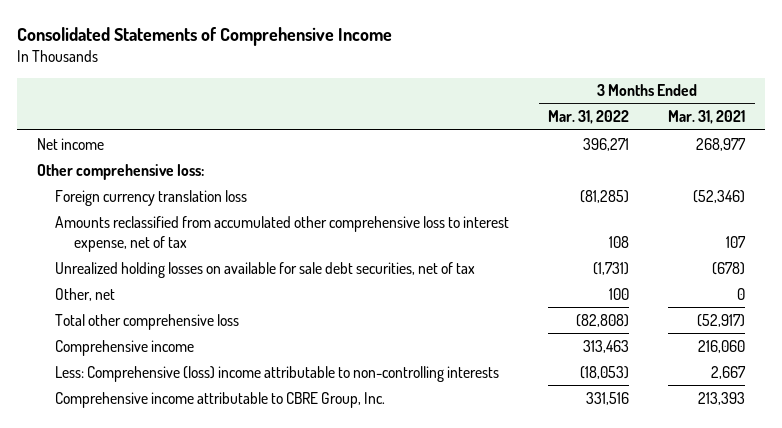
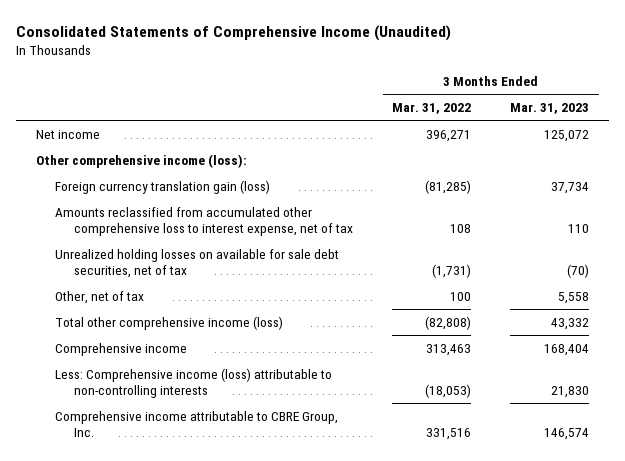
[17,27,393,47] Consolidated Statements of Comprehensive Income -> [16,25,452,42] Consolidated Statements of Comprehensive Income (Unaudited)
[668,110,746,125] Mar. 31, 2021 -> none
none -> [510,103,590,115] Mar. 31, 2023
[36,163,204,180] Other comprehensive loss: -> [35,153,247,168] Other comprehensive income (loss):
[55,189,248,206] Foreign currency translation loss -> [55,179,271,194] Foreign currency translation gain (loss)
[55,287,116,301] Other, net -> [55,290,145,304] Other, net of tax
[55,313,240,330] Total other comprehensive loss -> [55,315,284,330] Total other comprehensive income (loss)
[55,365,500,382] Less: Comprehensive (loss) income attributable to non-controlling interests -> [55,367,333,399] Less: Comprehensive income (loss) attributable to non-controlling interests

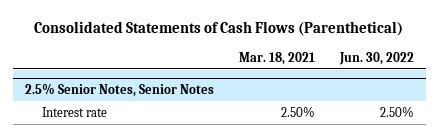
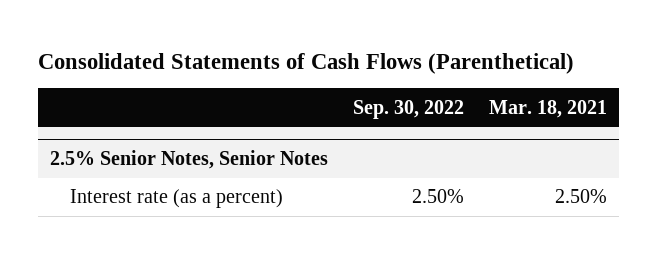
[338,51,414,65] Jun. 30, 2022 -> none
none -> [352,99,464,119] Sep. 30, 2022
[41,106,107,117] Interest rate -> [70,189,284,209] Interest rate (as a percent)

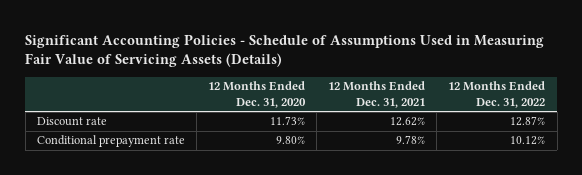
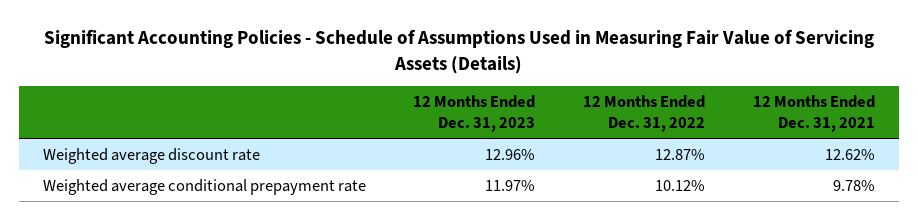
[207,81,306,108] 12 Months Ended Dec. 31, 2020 -> none
none -> [413,95,536,132] 12 Months Ended Dec. 31, 2023
[36,117,107,127] Discount rate -> [42,148,260,165] Weighted average discount rate
[36,135,185,148] Conditional prepayment rate -> [42,179,366,196] Weighted average conditional prepayment rate

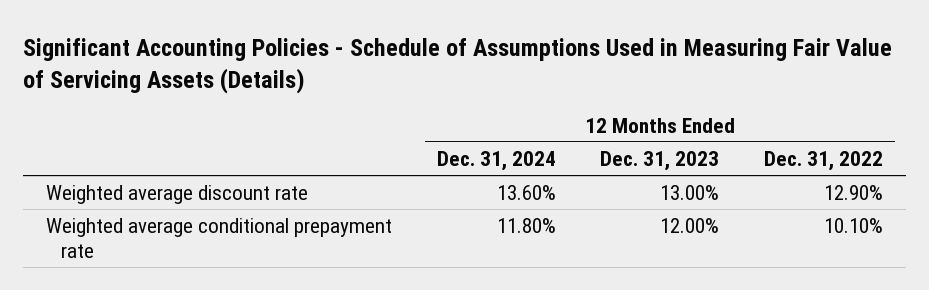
[752,95,875,132] 12 Months Ended Dec. 31, 2021 -> none
none -> [436,150,556,171] Dec. 31, 2024
[485,149,536,161] 12.96% -> [660,185,720,201] 13.00%
[655,149,706,161] 12.87% -> [824,185,884,201] 12.90%
[485,180,536,192] 11.97% -> [660,218,720,234] 12.00%
[655,180,706,192] 10.12% -> [824,218,884,234] 10.10%

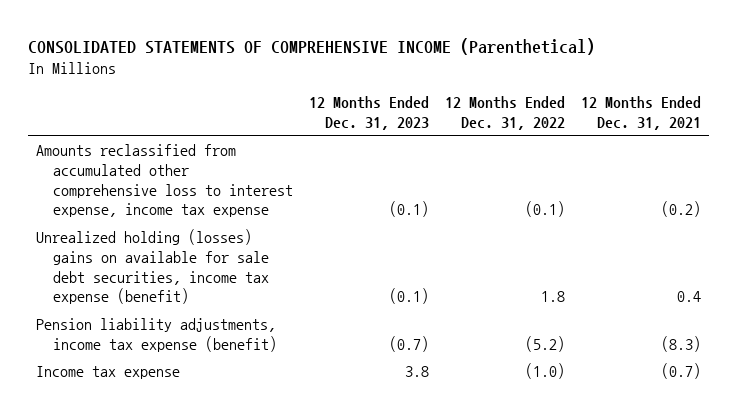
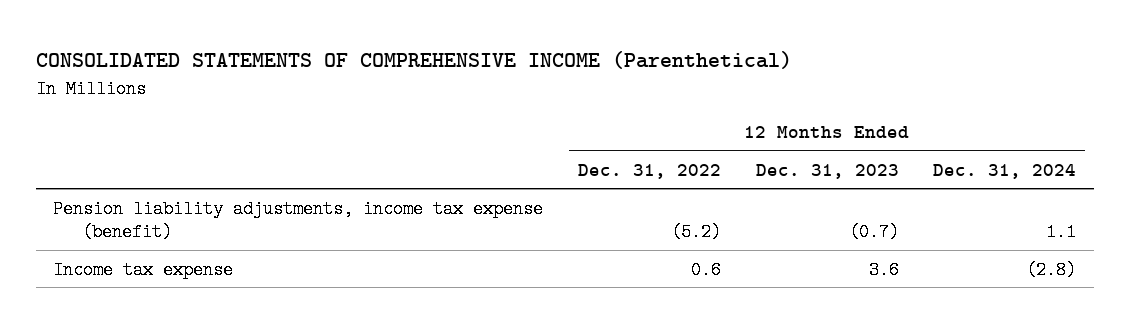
[581,95,702,130] 12 Months Ended Dec. 31, 2021 -> none
none -> [933,163,1077,179] Dec. 31, 2024
[35,143,293,218] Amounts reclassified from accumulated other comprehensive loss to interest expense, income tax expense -> none
[35,228,269,305] Unrealized holding (losses) gains on available for sale debt securities, income tax expense (benefit) -> none
[404,365,429,377] 3.8 -> [868,260,899,279] 3.6
[524,362,565,379] (1.0) -> [691,260,722,279] 0.6

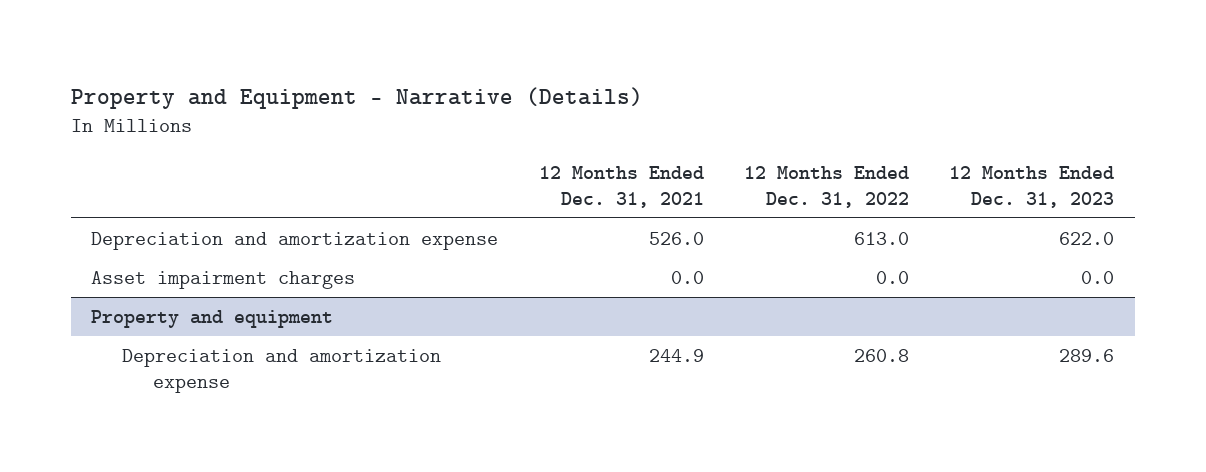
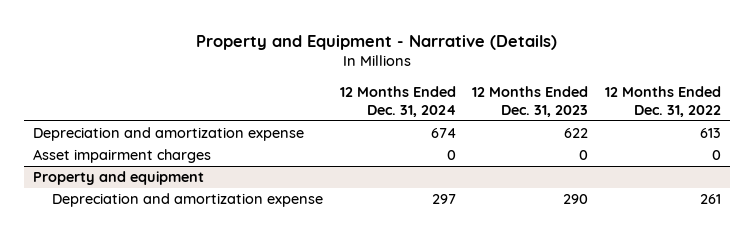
[538,165,704,208] 12 Months Ended Dec. 31, 2021 -> none
none -> [339,85,456,117] 12 Months Ended Dec. 31, 2024
[854,231,910,245] 613.0 -> [700,128,722,139] 613
[1059,231,1115,245] 622.0 -> [564,128,589,139] 622
[876,270,910,284] 0.0 -> [712,150,722,161] 0
[1081,270,1115,284] 0.0 -> [579,150,589,161] 0
[854,348,910,362] 260.8 -> [700,194,722,205] 261
[1059,348,1115,362] 289.6 -> [563,194,589,205] 290

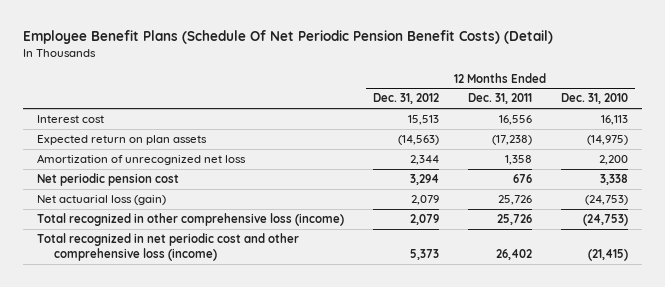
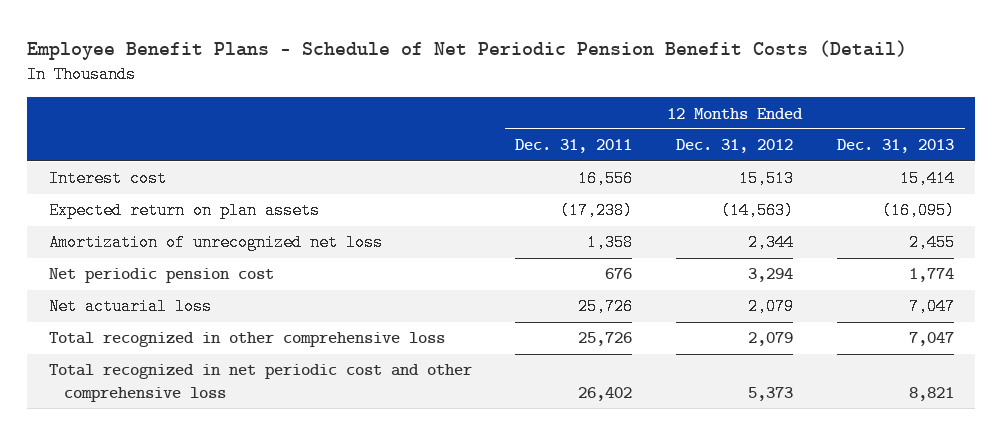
[22,30,553,45] Employee Benefit Plans (Schedule Of Net Periodic Pension Benefit Costs) (Detail) -> [27,39,908,60] Employee Benefit Plans - Schedule of Net Periodic Pension Benefit Costs (Detail)
[560,93,628,105] Dec. 31, 2010 -> none
none -> [836,139,954,154] Dec. 31, 2013
[37,195,167,206] Net actuarial loss (gain) -> [48,298,212,316] Net actuarial loss
[37,213,345,227] Total recognized in other comprehensive loss (income) -> [48,332,445,348] Total recognized in other comprehensive loss
[37,233,300,261] Total recognized in net periodic cost and other comprehensive loss (income) -> [48,364,472,403] Total recognized in net periodic cost and other comprehensive loss

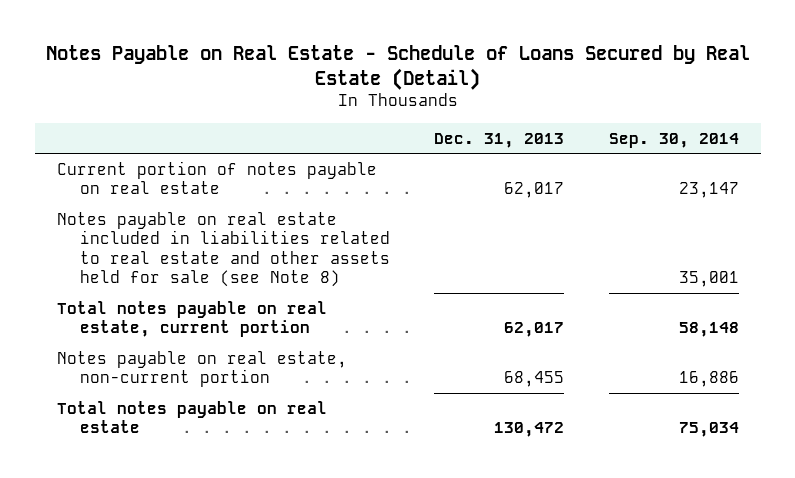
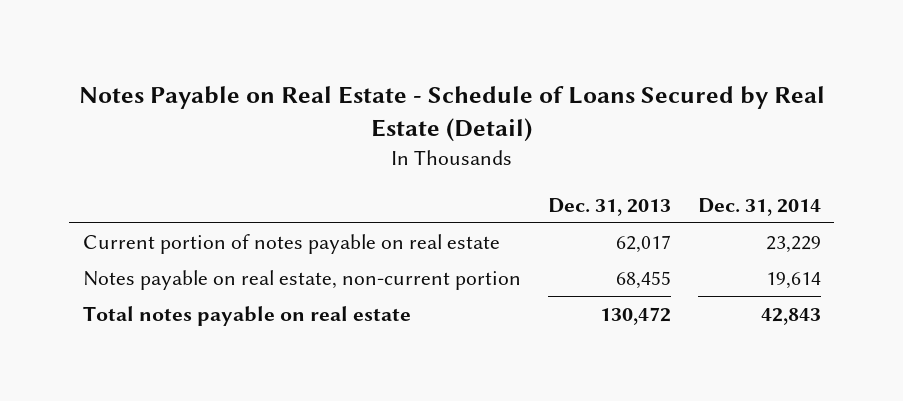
[608,132,739,148] Sep. 30, 2014 -> none
none -> [697,197,821,216] Dec. 31, 2014
[56,212,391,288] Notes payable on real estate included in liabilities related to real estate and other assets held for sale (see Note 8) -> none
[56,301,327,338] Total notes payable on real estate, current portion -> none

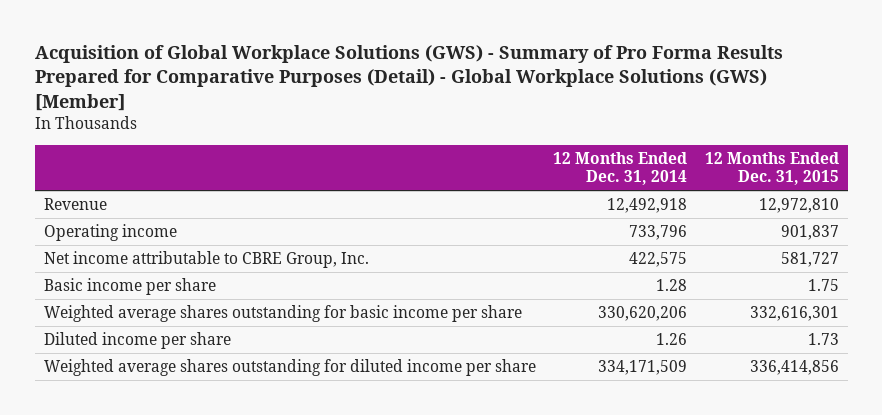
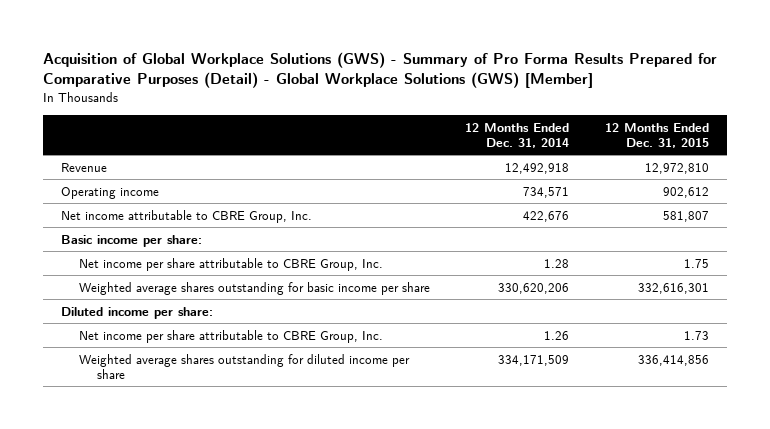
[629,225,688,241] 733,796 -> [523,186,570,198] 734,571
[780,225,839,241] 901,837 -> [663,186,710,198] 902,612
[629,252,688,268] 422,575 -> [523,210,570,222] 422,676
[780,252,839,268] 581,727 -> [663,210,710,222] 581,807
none -> [60,234,202,247] Basic income per share:
[43,278,216,296] Basic income per share -> [78,257,383,271] Net income per share attributable to CBRE Group, Inc.
none -> [60,306,213,319] Diluted income per share:
[43,332,231,350] Diluted income per share -> [78,329,383,343] Net income per share attributable to CBRE Group, Inc.

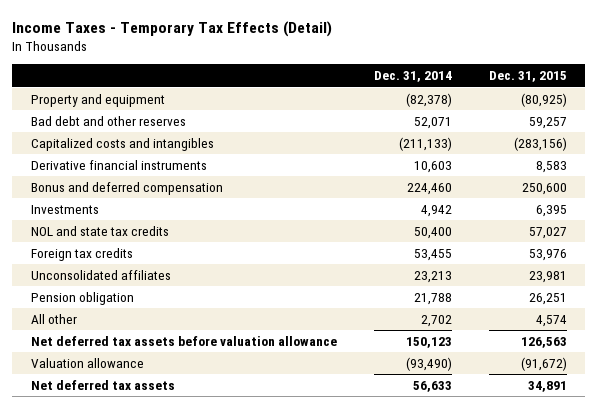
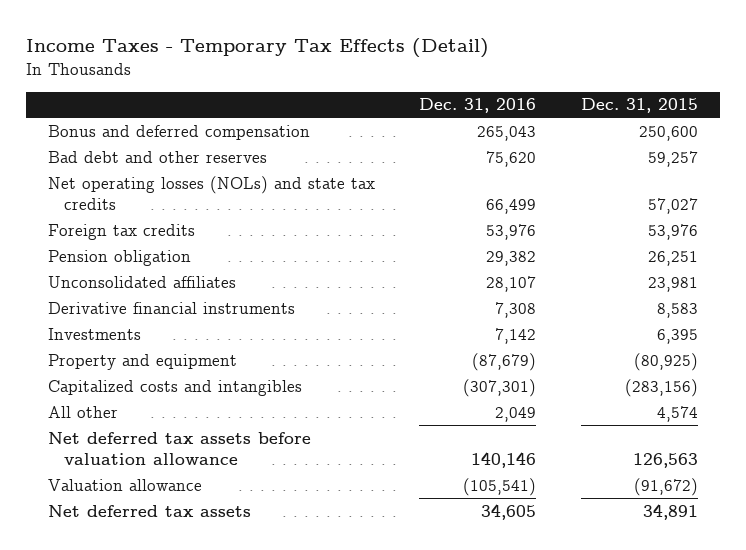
[373,71,452,83] Dec. 31, 2014 -> none
none -> [419,98,537,114] Dec. 31, 2016
[30,115,186,126] Bad debt and other reserves -> [48,150,268,163] Bad debt and other reserves
[30,225,169,236] NOL and state tax credits -> [48,175,376,211] Net operating losses (NOLs) and state tax credits
[30,269,171,280] Unconsolidated affiliates -> [48,275,237,288] Unconsolidated affiliates
[30,159,207,170] Derivative financial instruments -> [48,301,296,314] Derivative financial instruments
[30,204,99,214] Investments -> [48,327,142,340] Investments
[30,93,165,107] Property and equipment -> [48,353,238,370] Property and equipment
[30,137,214,151] Capitalized costs and intangibles -> [48,379,303,396] Capitalized costs and intangibles

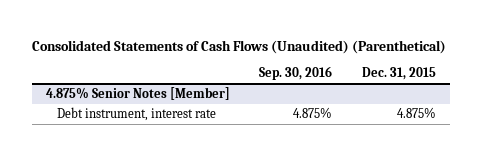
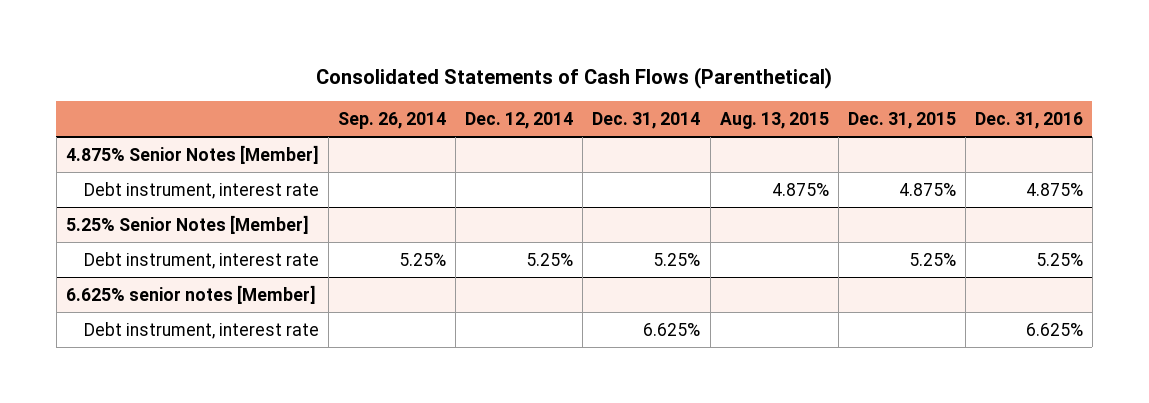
[31,39,446,54] Consolidated Statements of Cash Flows (Unaudited) (Parenthetical) -> [316,66,833,89] Consolidated Statements of Cash Flows (Parenthetical)
[259,66,333,81] Sep. 30, 2016 -> none
none -> [338,111,447,129] Sep. 26, 2014
none -> [465,111,574,129] Dec. 12, 2014
none -> [592,111,701,129] Dec. 31, 2014
none -> [719,111,829,129] Aug. 13, 2015
none -> [974,111,1083,129] Dec. 31, 2016
none -> [65,214,309,234] 5.25% Senior Notes [Member]
none -> [83,251,319,269] Debt instrument, interest rate
none -> [65,284,316,304] 6.625% senior notes [Member]
none -> [83,321,319,339] Debt instrument, interest rate

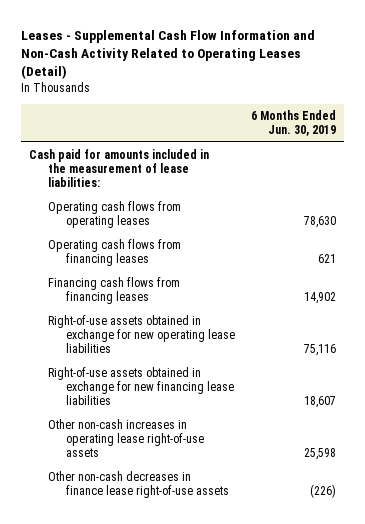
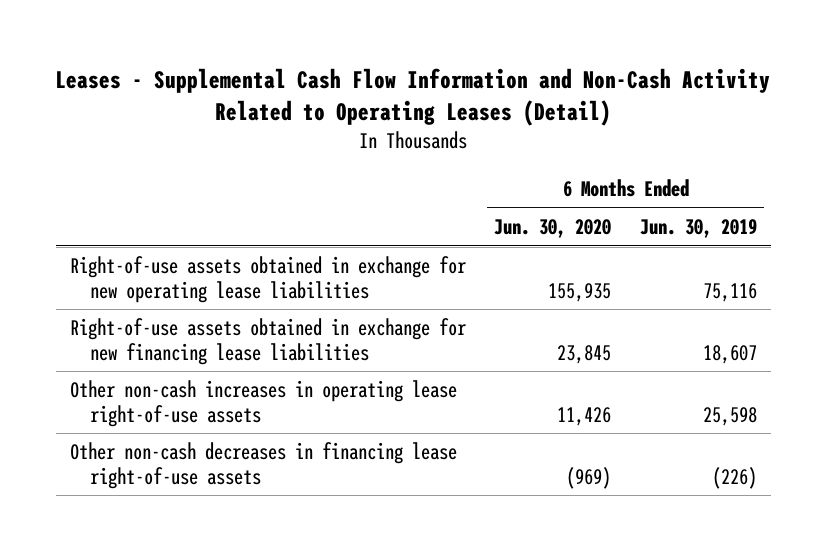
none -> [494,218,612,238] Jun. 30, 2020
[29,148,210,188] Cash paid for amounts included in the measurement of lease liabilities: -> none
[47,200,181,229] Operating cash flows from operating leases -> none
[47,238,181,267] Operating cash flows from financing leases -> none
[47,276,180,305] Financing cash flows from financing leases -> none
[47,470,229,499] Other non-cash decreases in finance lease right-of-use assets -> [69,442,457,489] Other non-cash decreases in financing lease right-of-use assets

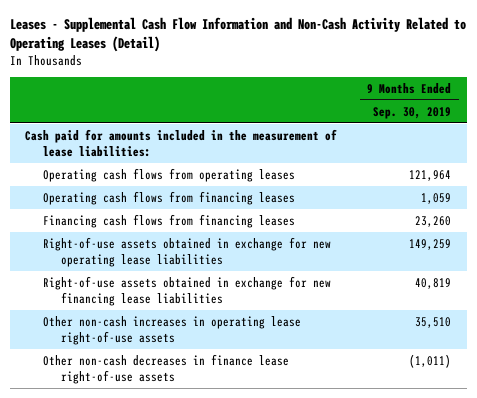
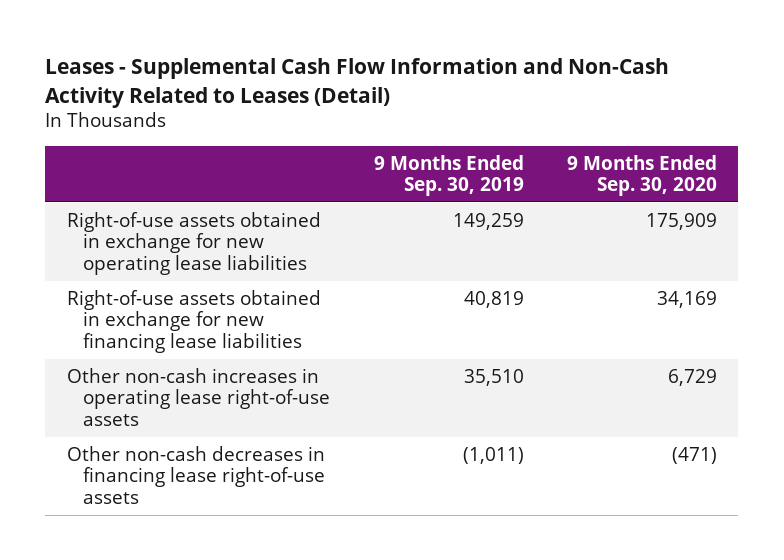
[10,17,467,53] Leases - Supplemental Cash Flow Information and Non-Cash Activity Related to Operating Leases (Detail) -> [45,57,670,108] Leases - Supplemental Cash Flow Information and Non-Cash Activity Related to Leases (Detail)
none -> [566,154,717,197] 9 Months Ended Sep. 30, 2020
[25,128,338,157] Cash paid for amounts included in the measurement of lease liabilities: -> none
[43,167,296,182] Operating cash flows from operating leases -> none
[43,190,296,205] Operating cash flows from financing leases -> none
[43,213,296,228] Financing cash flows from financing leases -> none
[43,353,290,384] Other non-cash decreases in finance lease right-of-use assets -> [67,445,326,504] Other non-cash decreases in financing lease right-of-use assets

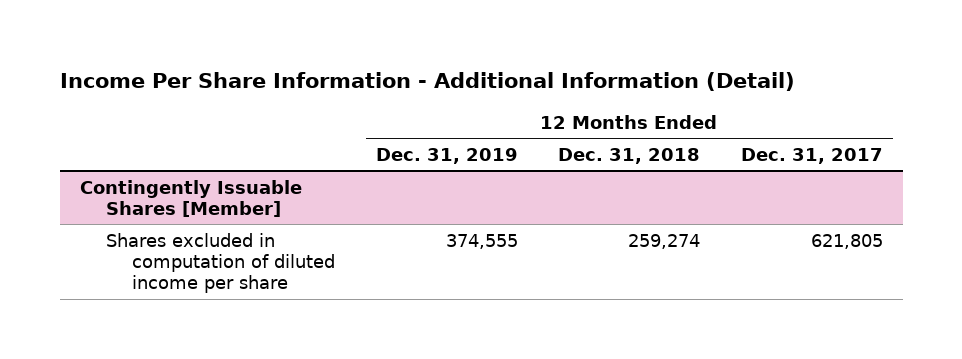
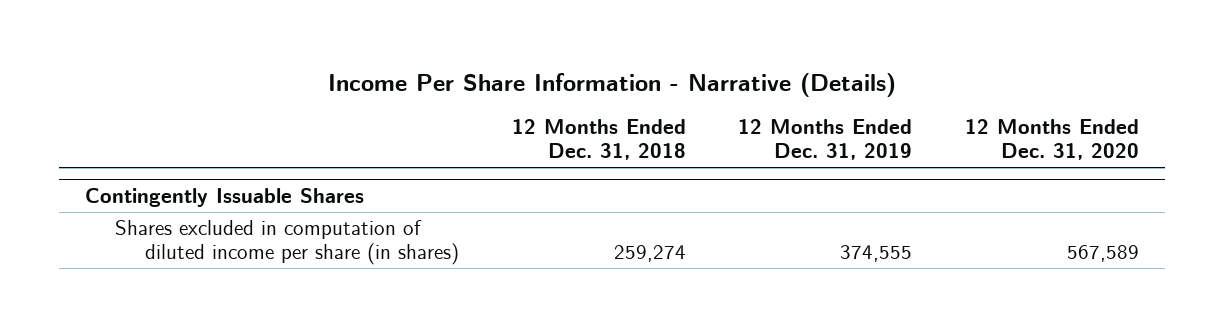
[59,71,795,91] Income Per Share Information - Additional Information (Detail) -> [327,72,896,97] Income Per Share Information - Narrative (Details)
[740,147,883,164] Dec. 31, 2017 -> none
none -> [964,119,1139,161] 12 Months Ended Dec. 31, 2020
[79,179,302,218] Contingently Issuable Shares [Member] -> [85,188,365,208] Contingently Issuable Shares
[106,232,336,294] Shares excluded in computation of diluted income per share -> [115,220,460,265] Shares excluded in computation of diluted income per share (in shares)

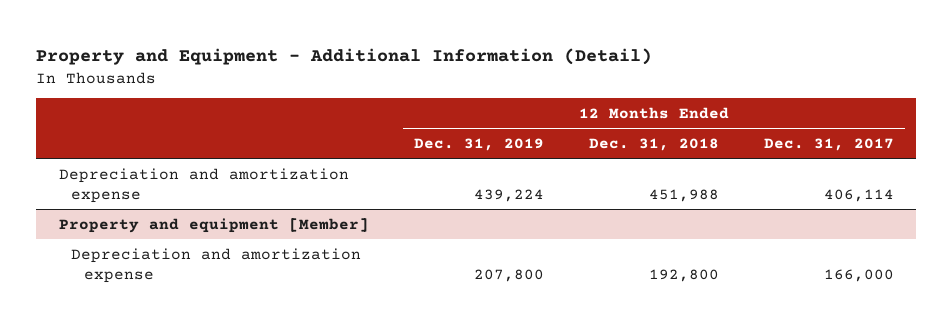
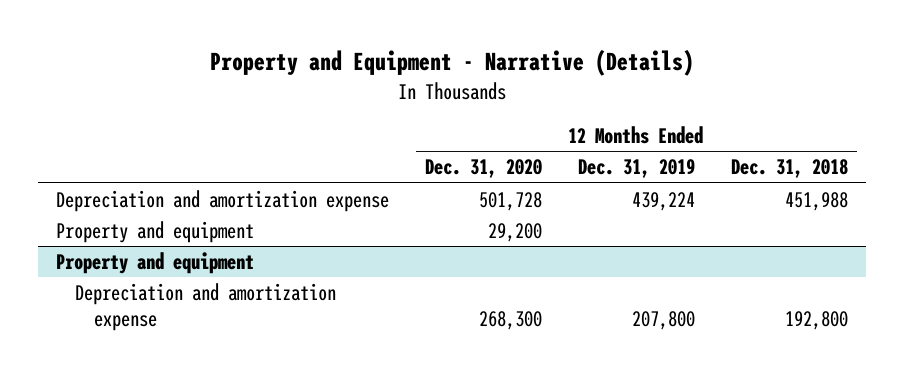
[36,48,653,66] Property and Equipment - Additional Information (Detail) -> [209,49,694,77] Property and Equipment - Narrative (Details)
[763,138,894,152] Dec. 31, 2017 -> none
none -> [424,159,542,179] Dec. 31, 2020
none -> [55,221,254,244] Property and equipment
[58,217,369,233] Property and equipment [Member] -> [55,252,254,275] Property and equipment

